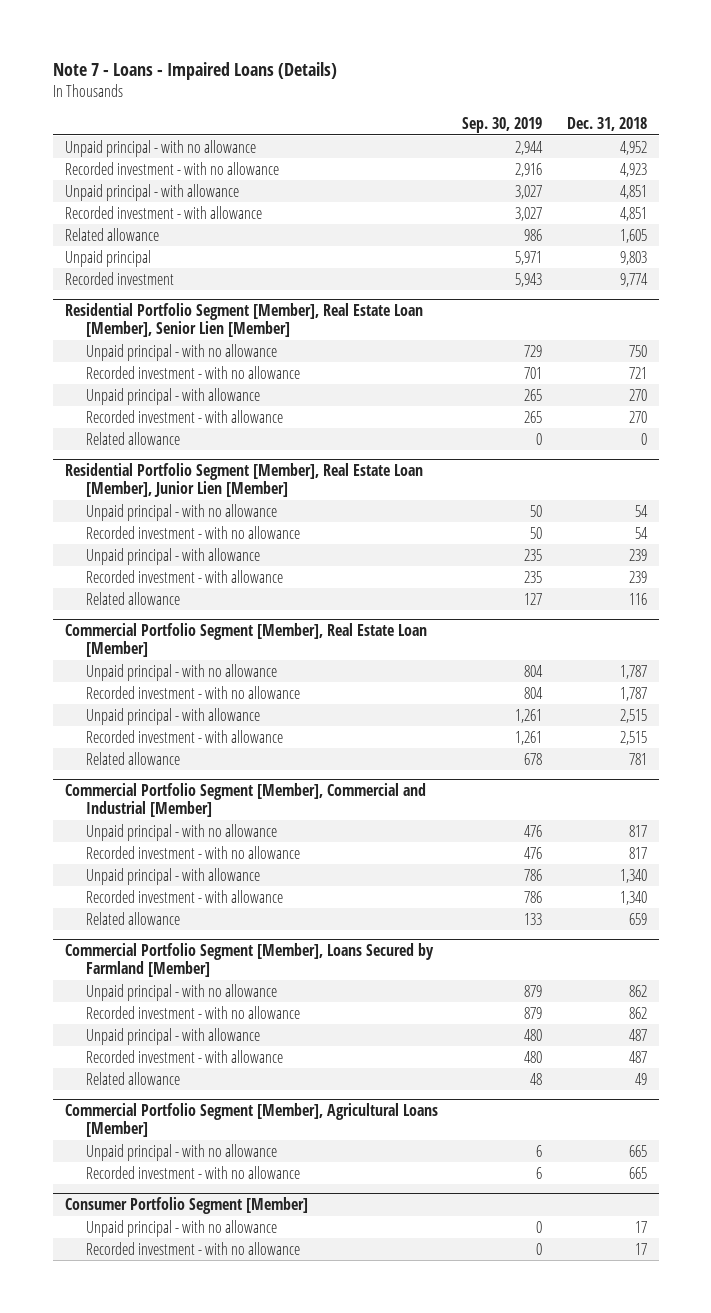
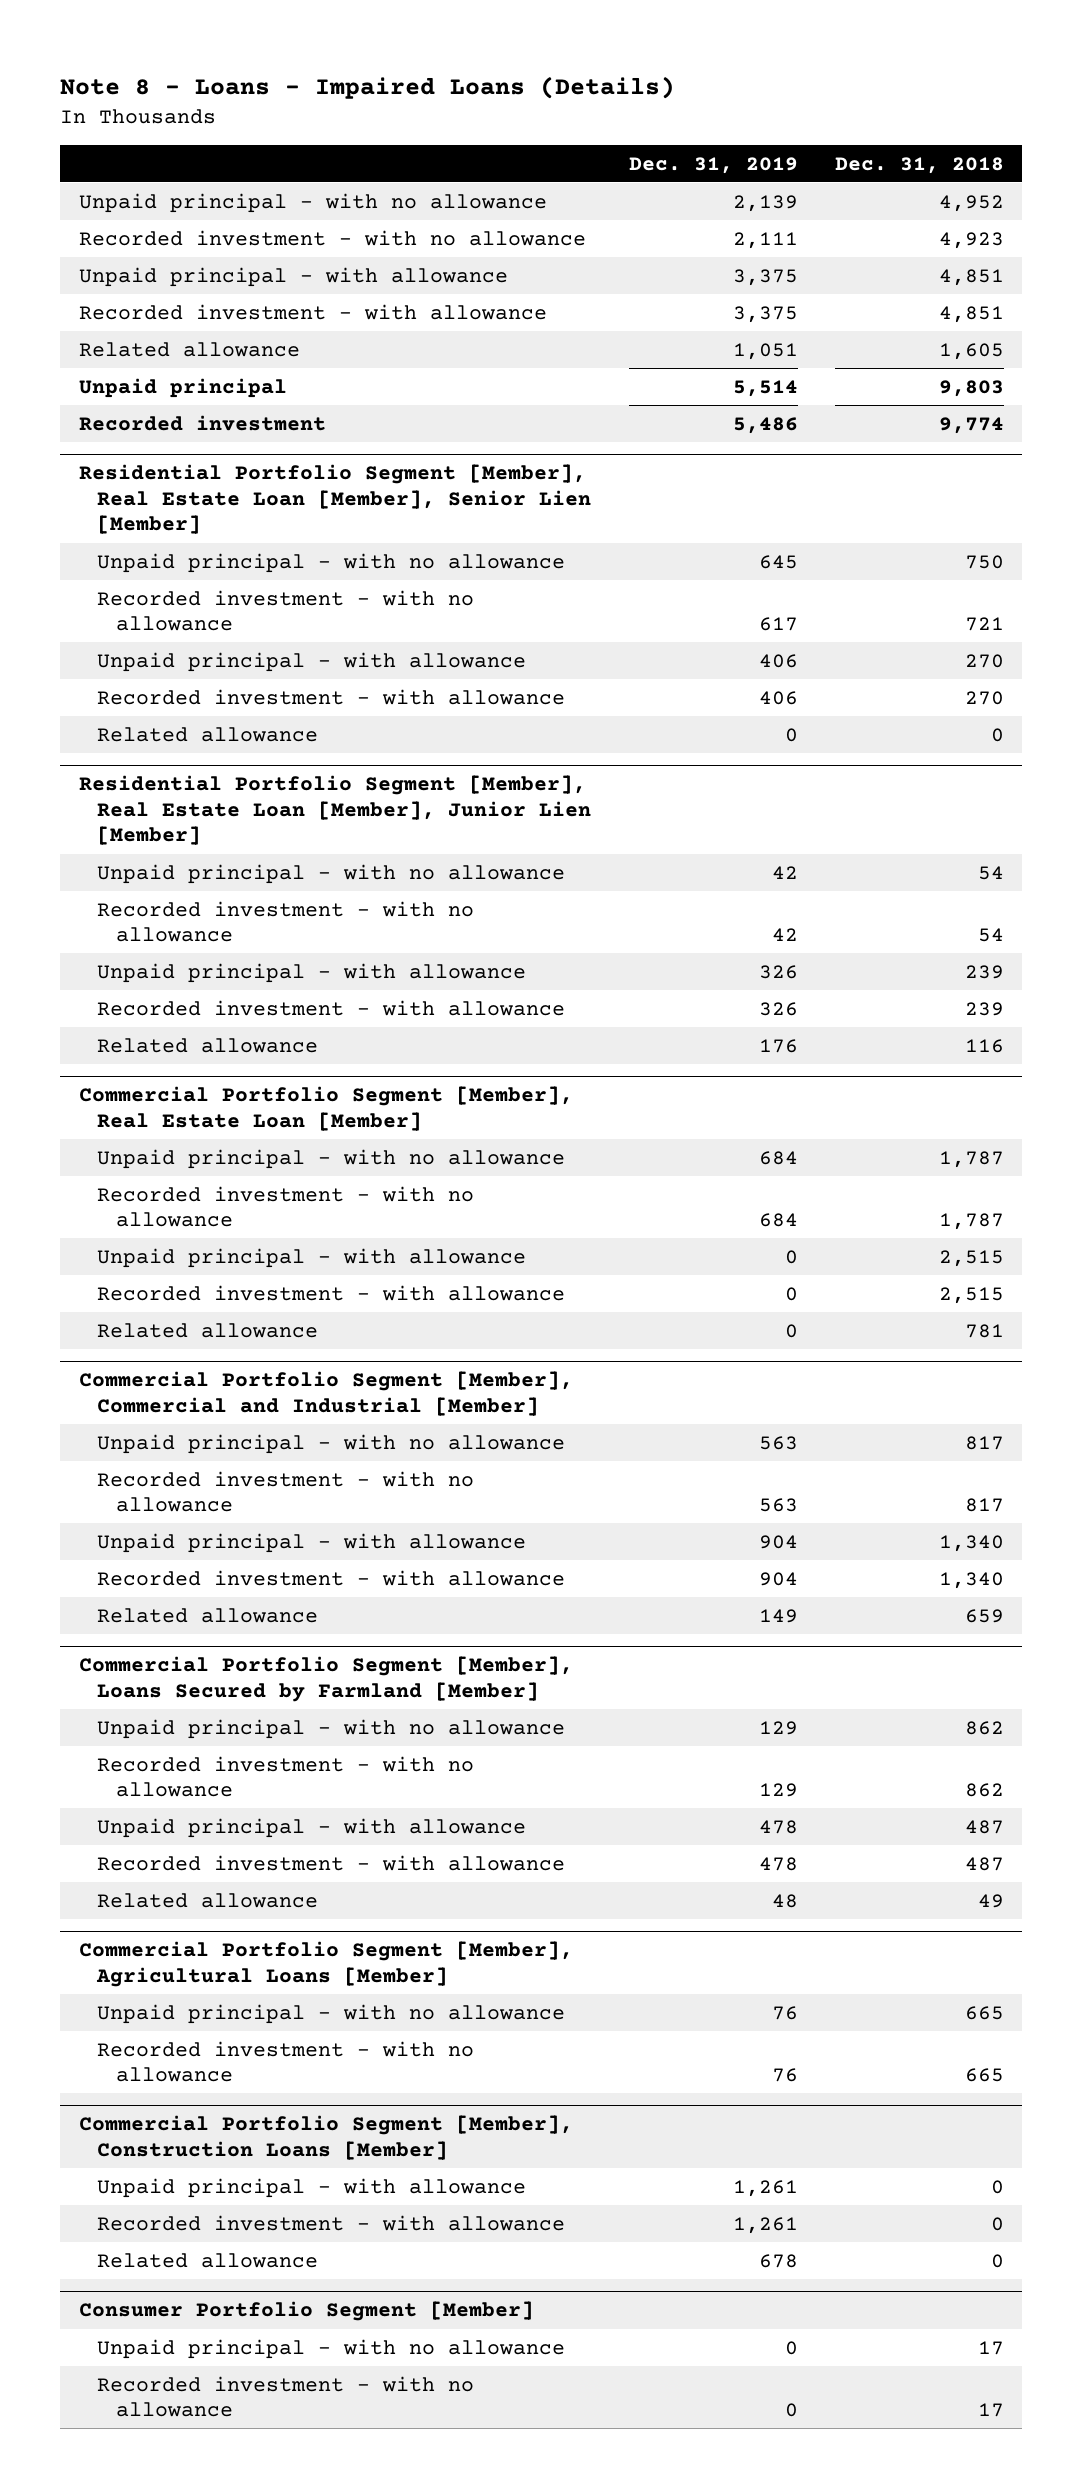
[52,62,337,81] Note 7 - Loans - Impaired Loans (Details) -> [60,75,676,99] Note 8 - Loans - Impaired Loans (Details)
[462,117,543,134] Sep. 30, 2019 -> none
none -> [628,156,798,174] Dec. 31, 2019
none -> [78,2115,573,2160] Commercial Portfolio Segment [Member], Construction Loans [Member]
none -> [97,2177,527,2198] Unpaid principal - with allowance
none -> [97,2214,566,2231] Recorded investment - with allowance
none -> [97,2252,319,2268] Related allowance

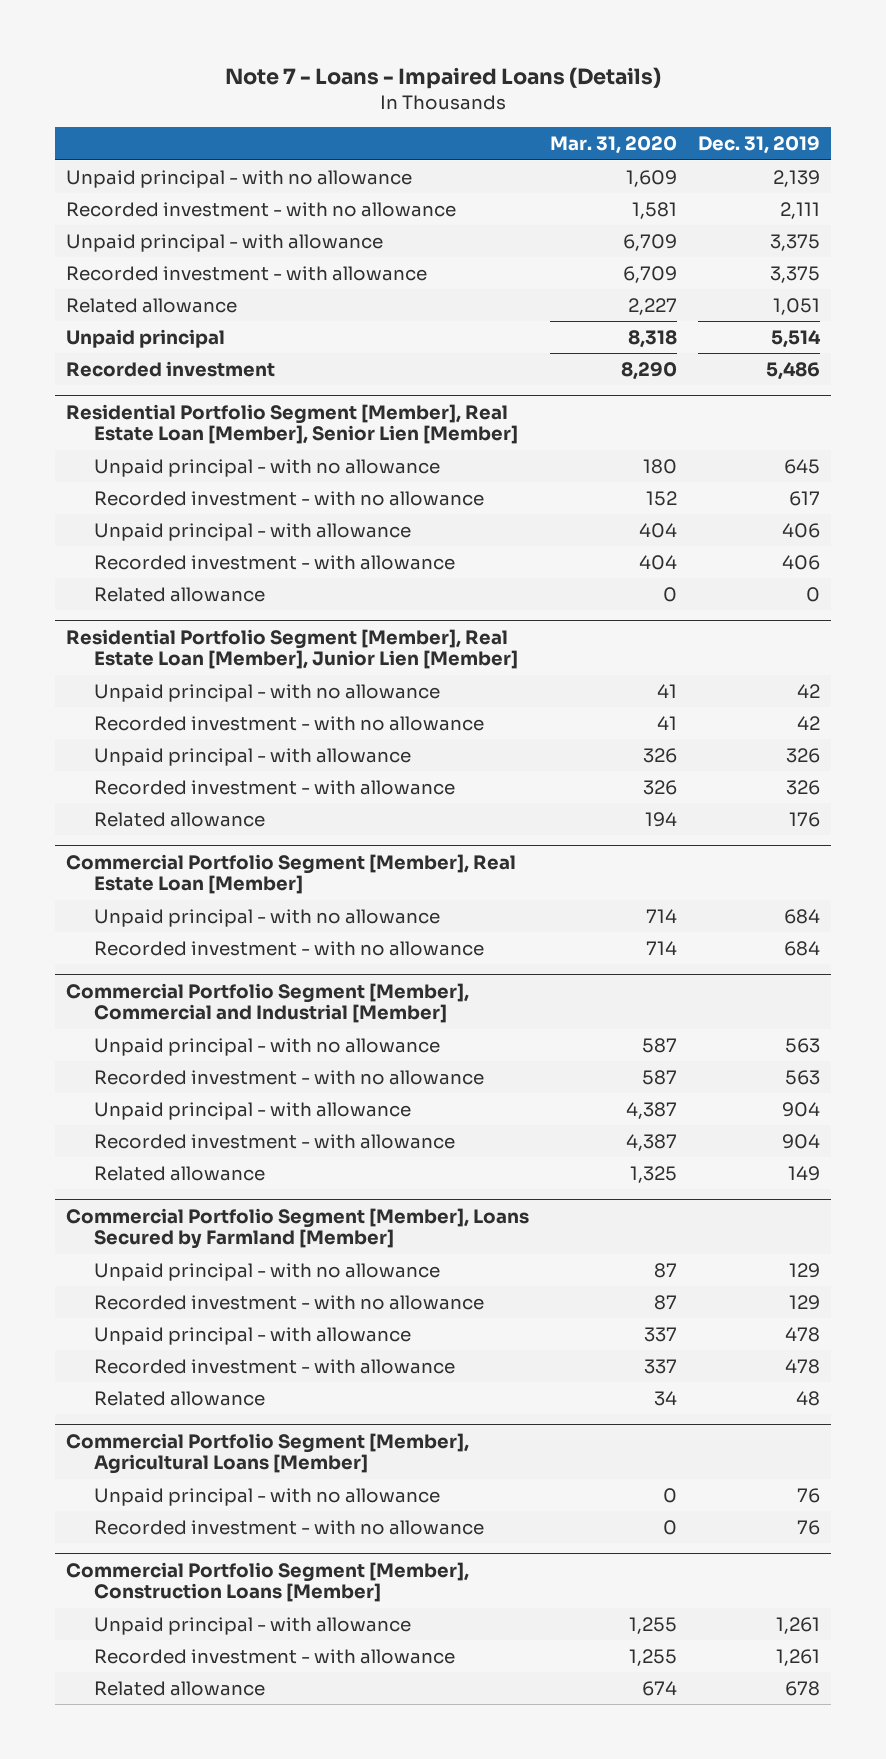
[60,75,676,99] Note 8 - Loans - Impaired Loans (Details) -> [225,66,662,89] Note 7 - Loans - Impaired Loans (Details)
[834,156,1004,174] Dec. 31, 2018 -> none
none -> [550,136,678,155] Mar. 31, 2020
[97,1247,527,1268] Unpaid principal - with allowance -> none
[97,1284,566,1301] Recorded investment - with allowance -> none
[97,1322,319,1338] Related allowance -> none
[78,2301,534,2322] Consumer Portfolio Segment [Member] -> none
[97,2338,566,2359] Unpaid principal - with no allowance -> none
[97,2375,475,2418] Recorded investment - with no allowance -> none

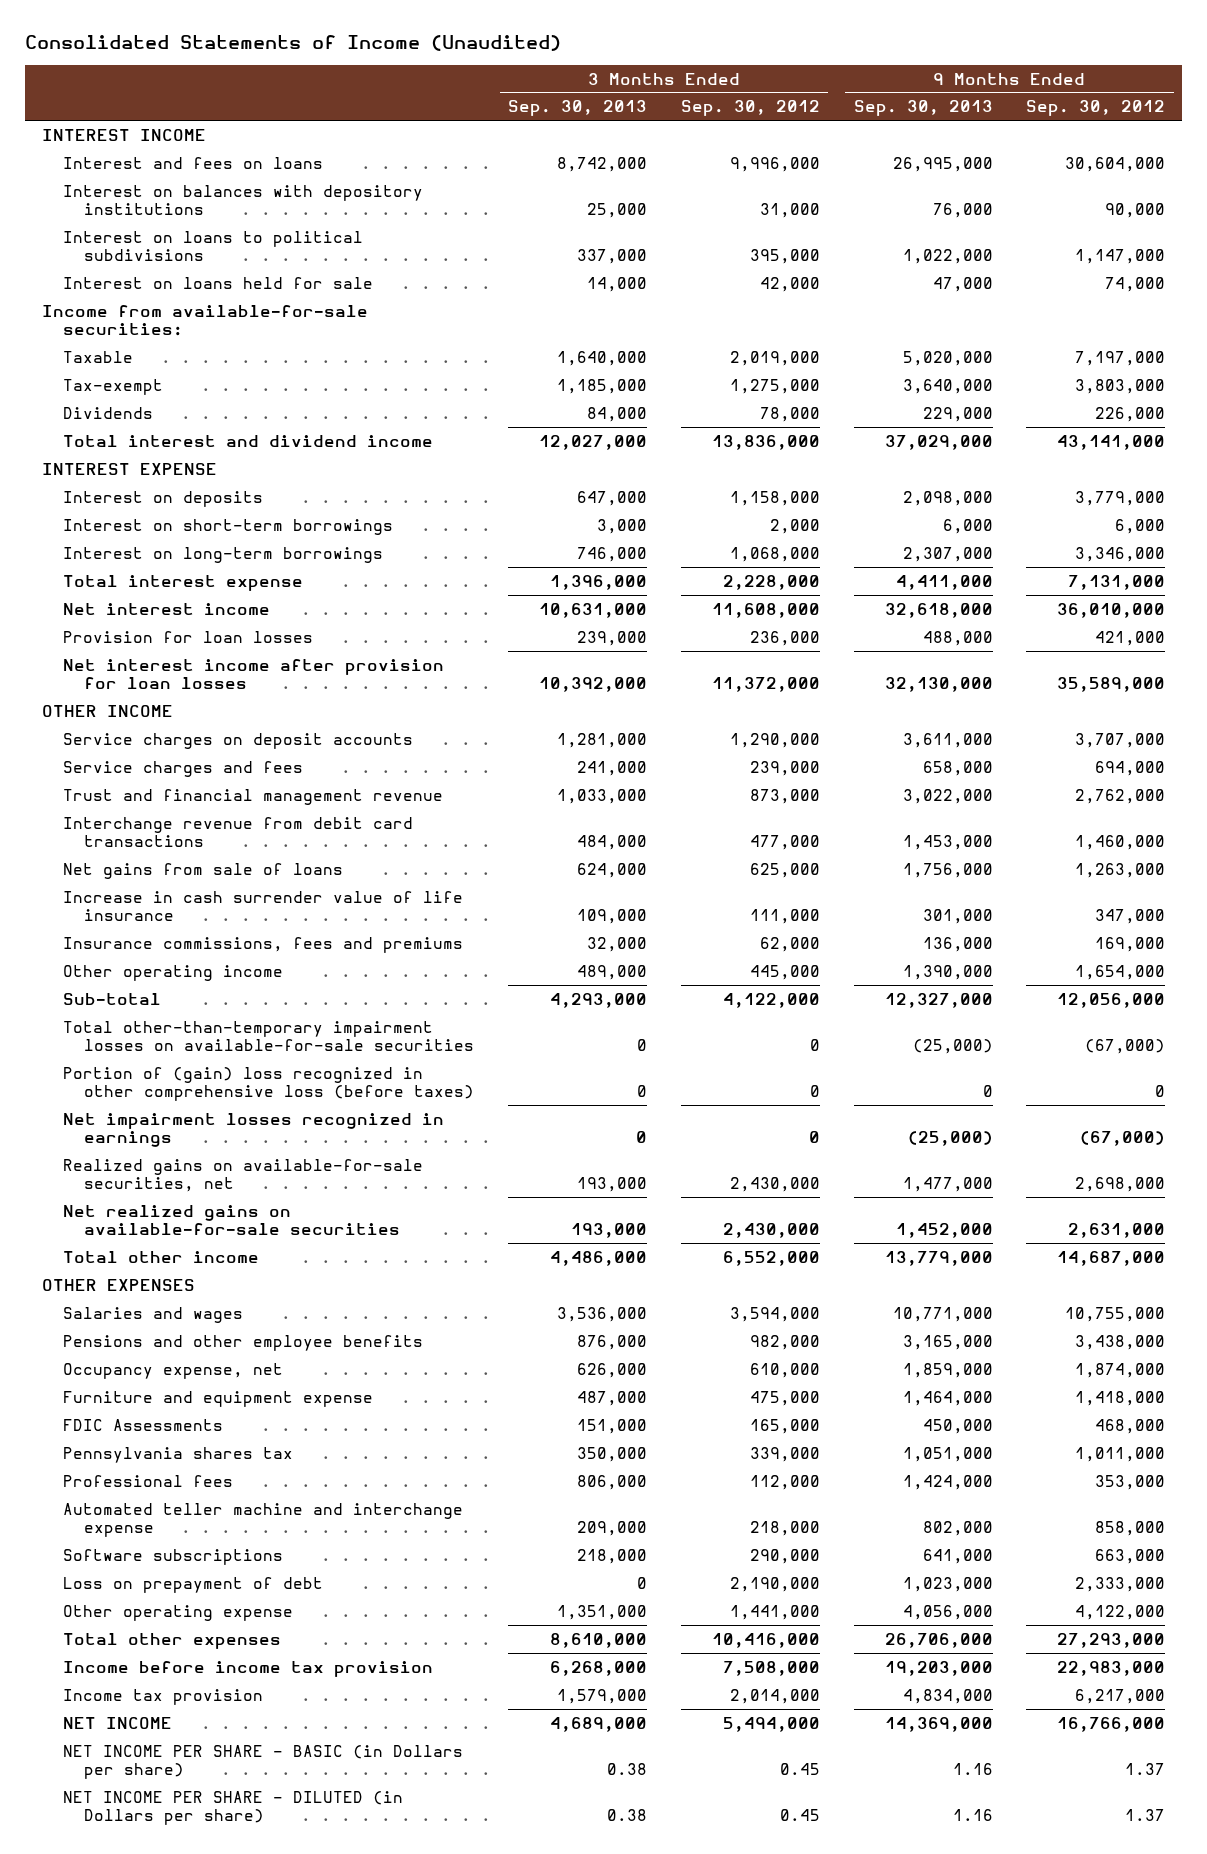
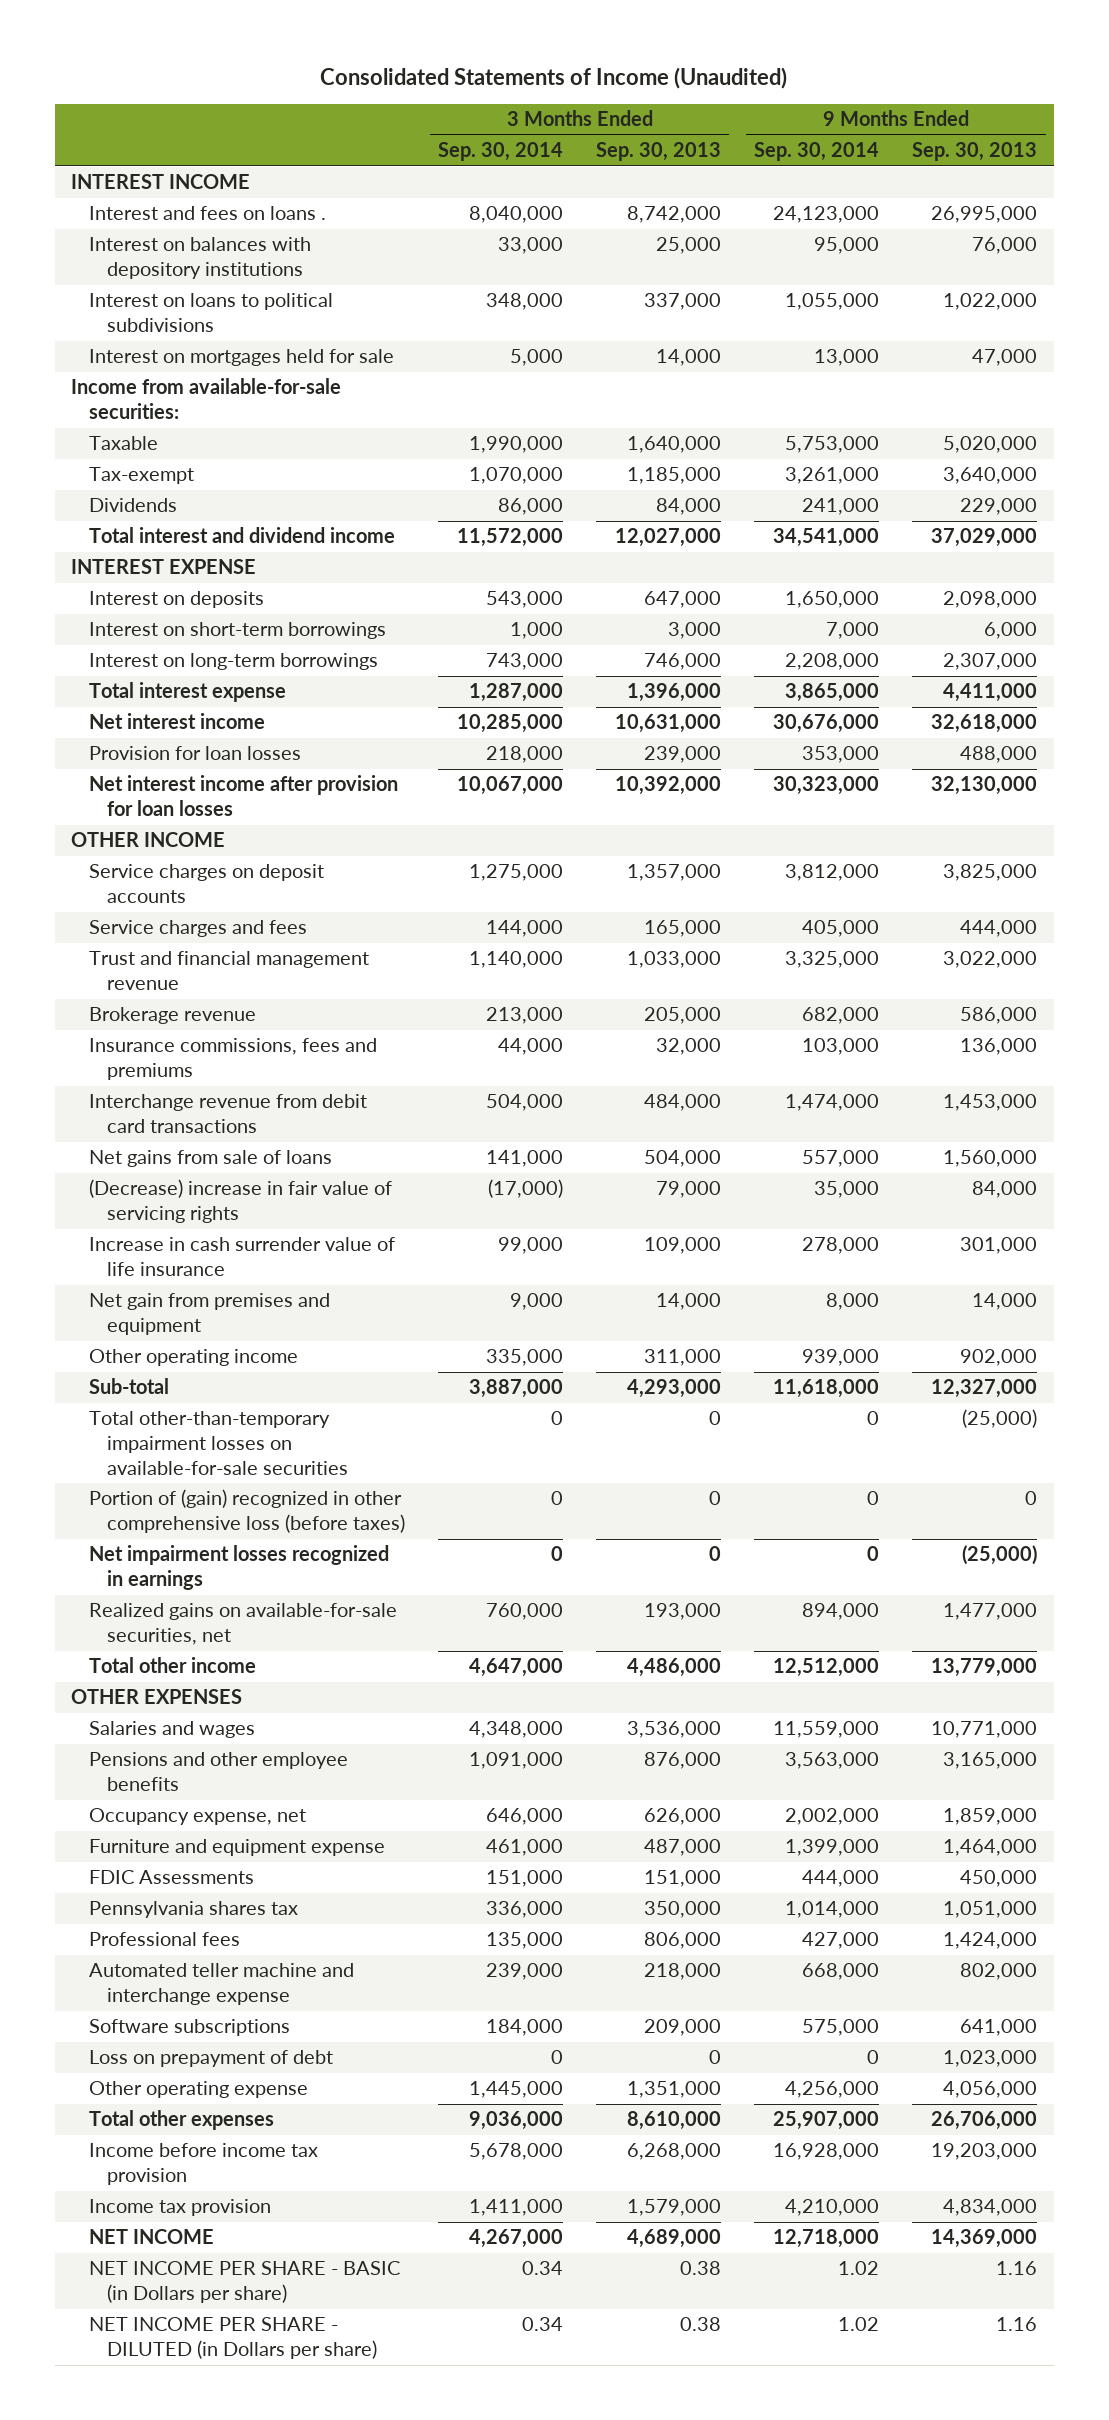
[680,100,820,117] Sep. 30, 2012 -> none
[1026,100,1166,117] Sep. 30, 2012 -> none
none -> [438,142,564,162] Sep. 30, 2014
none -> [754,142,880,162] Sep. 30, 2014
[63,156,324,169] Interest and fees on loans -> [89,206,327,221] Interest and fees on loans .
[63,276,374,289] Interest on loans held for sale -> [89,349,395,367] Interest on mortgages held for sale
[557,732,648,748] 1,281,000 -> [627,864,722,882] 1,357,000
[902,732,993,748] 3,611,000 -> [943,864,1038,882] 3,825,000
[577,760,648,776] 241,000 -> [644,920,722,938] 165,000
[922,760,993,776] 658,000 -> [960,920,1038,938] 444,000
none -> [89,1007,257,1025] Brokerage revenue
[63,936,464,953] Insurance commissions, fees and premiums -> [89,1038,378,1081] Insurance commissions, fees and premiums
[577,862,648,878] 624,000 -> [644,1150,722,1168] 504,000
[902,862,993,878] 1,756,000 -> [943,1150,1038,1168] 1,560,000
none -> [89,1179,393,1224] (Decrease) increase in fair value of servicing rights
none -> [89,1293,331,1336] Net gain from premises and equipment
[577,964,648,980] 489,000 -> [644,1349,722,1367] 311,000
[902,964,993,980] 1,390,000 -> [960,1349,1038,1367] 902,000
[63,1066,475,1102] Portion of (gain) loss recognized in other comprehensive loss (before taxes) -> [89,1489,406,1534] Portion of (gain) recognized in other comprehensive loss (before taxes)
[63,1204,401,1236] Net realized gains on available-for-sale securities -> none
[577,1521,648,1537] 209,000 -> [644,1963,722,1981] 218,000
[577,1548,648,1564] 218,000 -> [644,2019,722,2037] 209,000

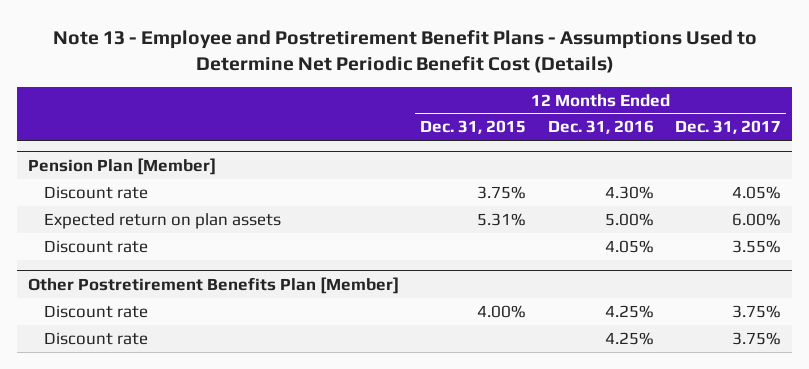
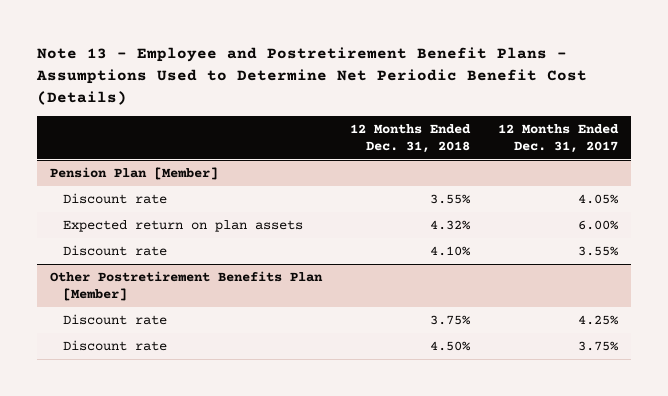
[420,120,527,135] Dec. 31, 2015 -> none
[547,120,654,135] Dec. 31, 2016 -> none
none -> [349,123,471,153] 12 Months Ended Dec. 31, 2018
[732,304,782,318] 3.75% -> [577,315,619,326] 4.25%

